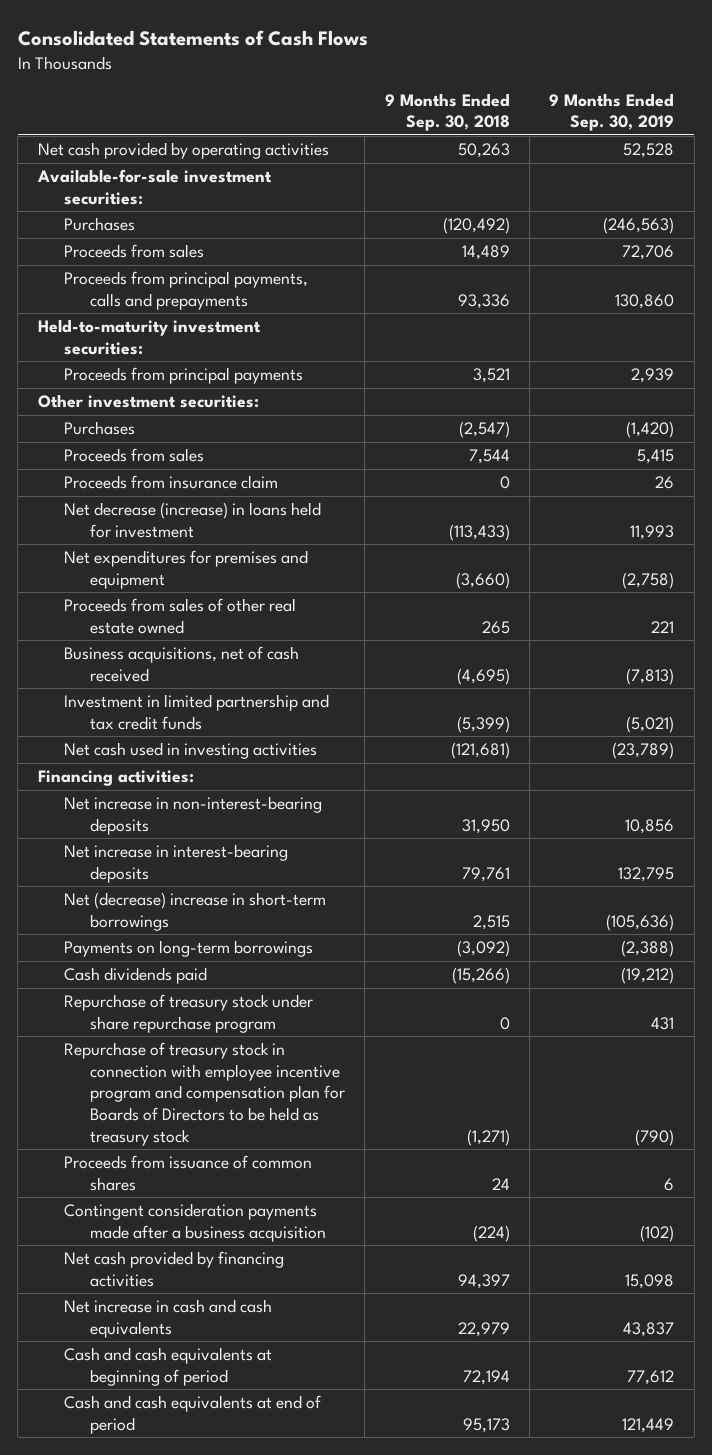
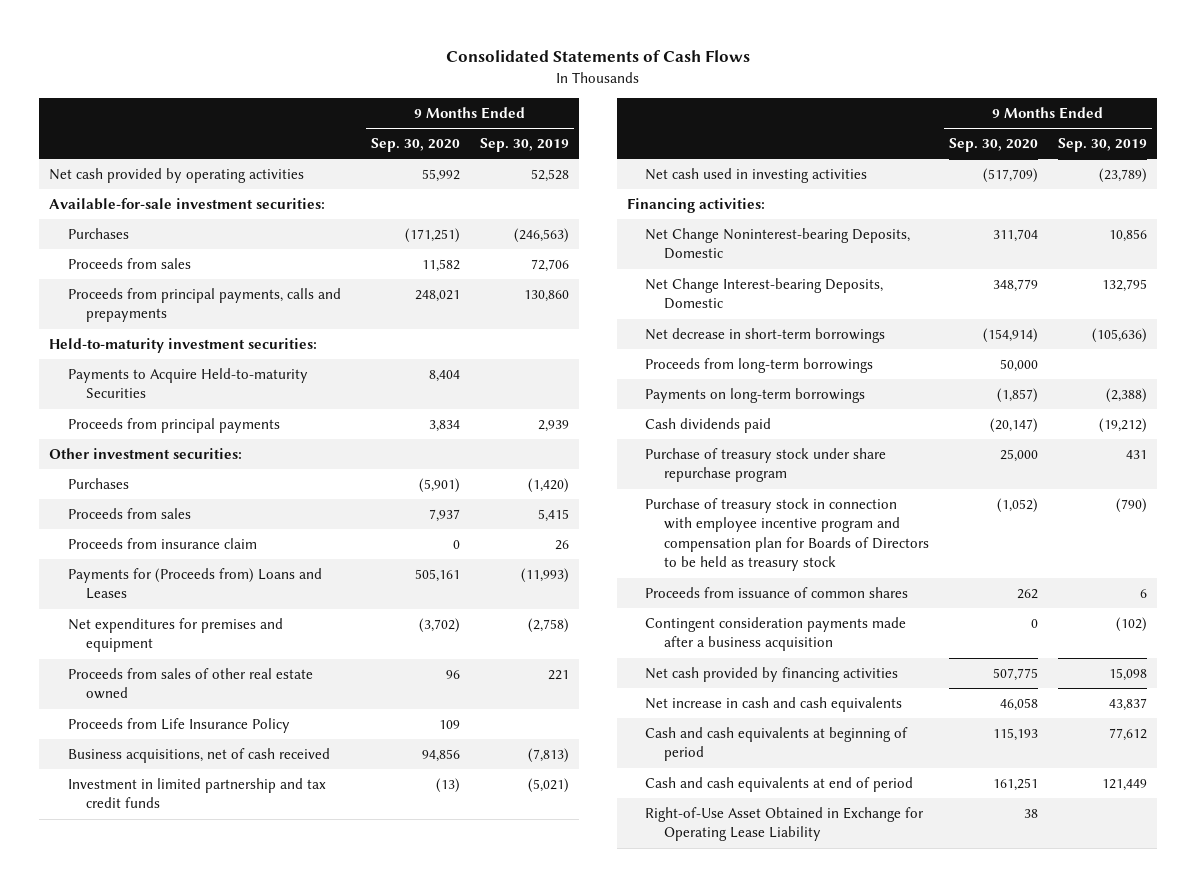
[384,92,510,132] 9 Months Ended Sep. 30, 2018 -> none
none -> [371,138,461,153] Sep. 30, 2020
none -> [67,368,308,399] Payments to Acquire Held-to-maturity Securities
[63,502,321,538] Net decrease (increase) in loans held for investment -> none
none -> [67,568,322,600] Payments for (Proceeds from) Loans and Leases
none -> [67,718,290,734] Proceeds from Life Insurance Policy
[63,796,322,835] Net increase in non-interest-bearing deposits -> [645,228,911,260] Net Change Noninterest-bearing Deposits, Domestic
[63,844,288,883] Net increase in interest-bearing deposits -> [645,278,884,310] Net Change Interest-bearing Deposits, Domestic
[63,892,326,931] Net (decrease) increase in short-term borrowings -> [645,328,886,344] Net decrease in short-term borrowings
none -> [645,358,874,374] Proceeds from long-term borrowings
[63,994,313,1033] Repurchase of treasury stock under share repurchase program -> [645,448,887,483] Purchase of treasury stock under share repurchase program
[63,1042,346,1146] Repurchase of treasury stock in connection with employee incentive program and compensation plan for Boards of Directors to be held as treasury stock -> [645,498,929,572] Purchase of treasury stock in connection with employee incentive program and compensation plan for Boards of Directors to be held as treasury stock
none -> [645,807,925,842] Right-of-Use Asset Obtained in Exchange for Operating Lease Liability

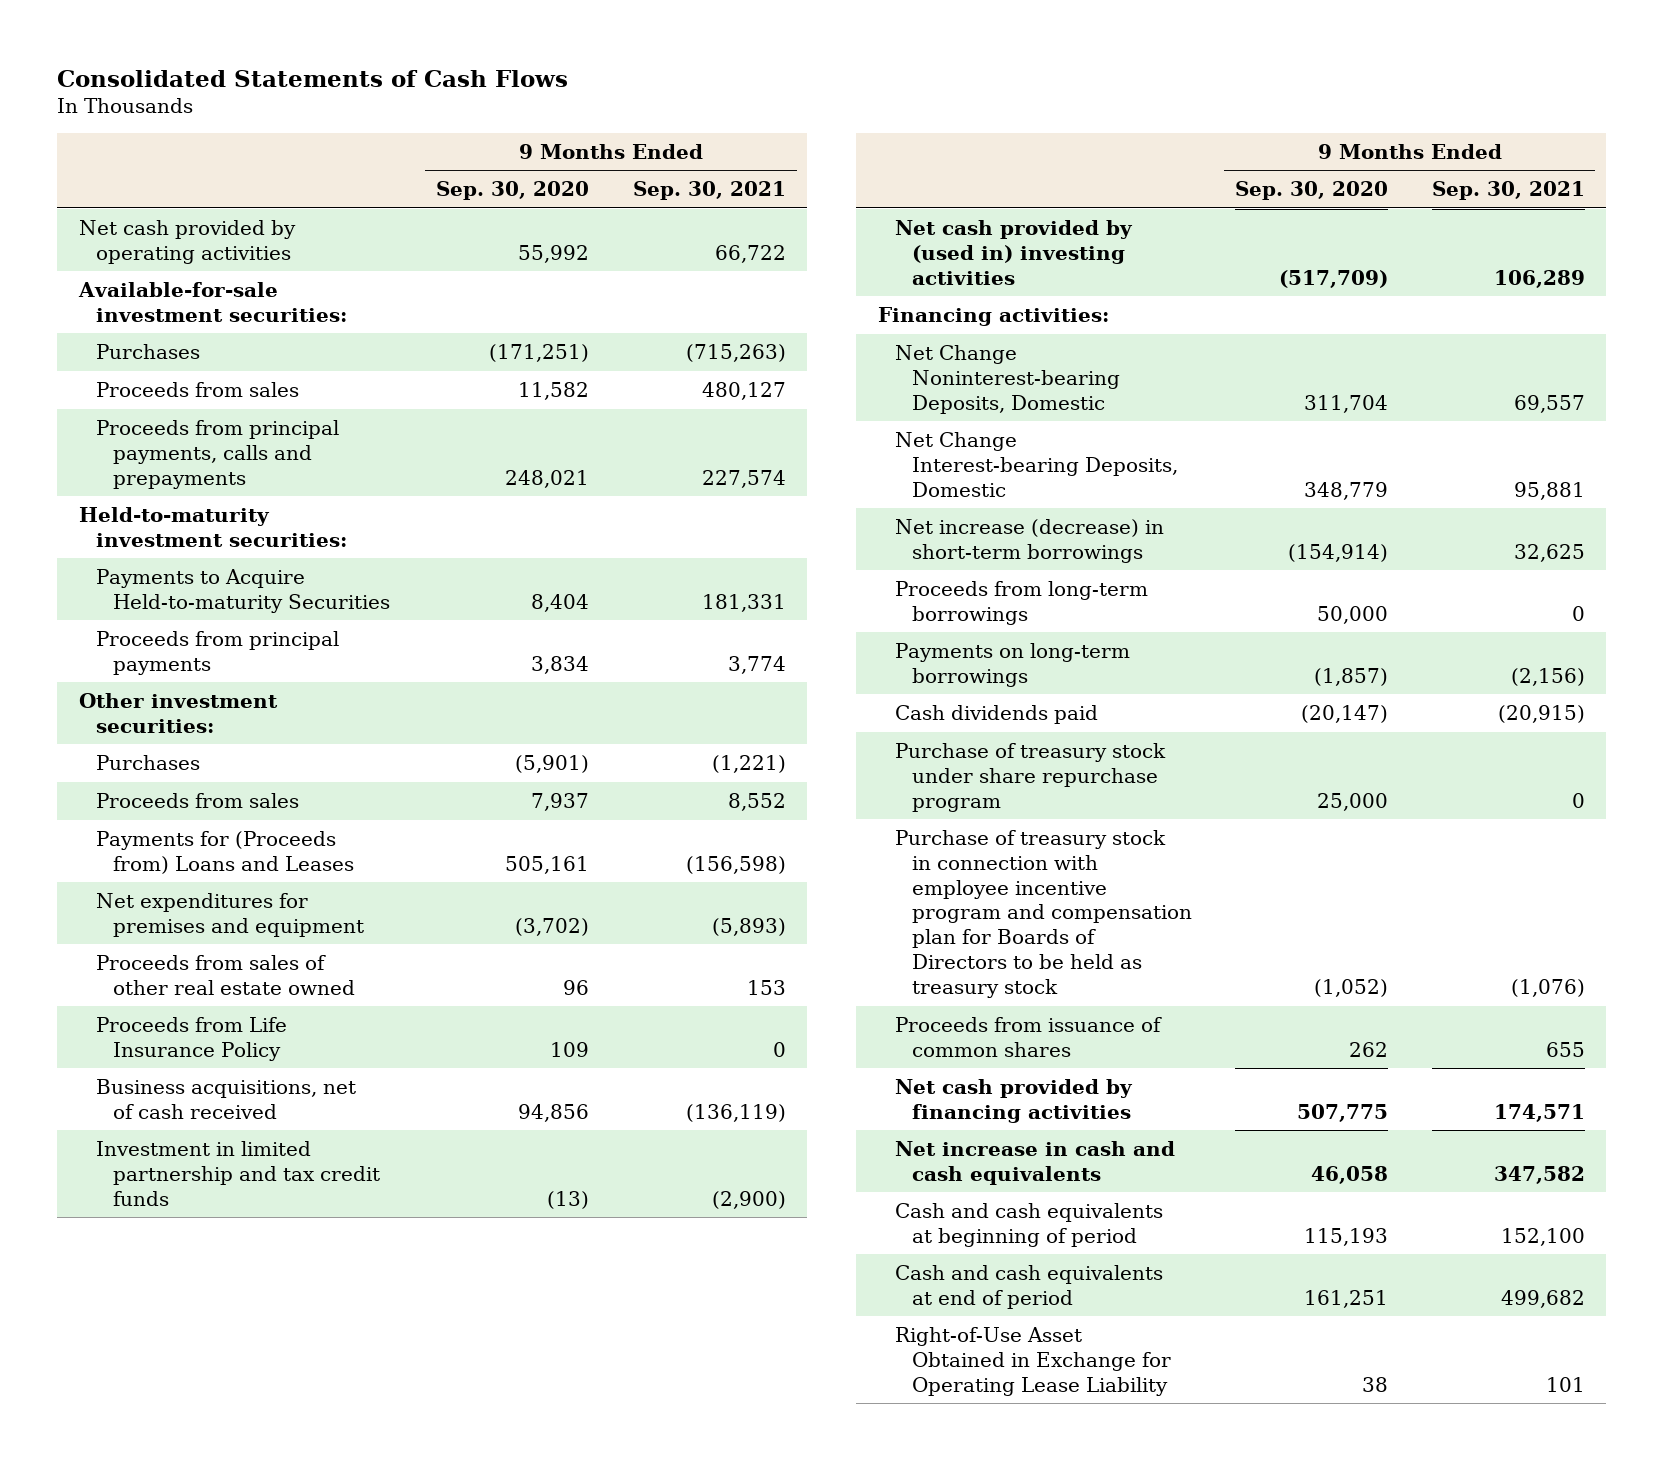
[480,138,570,153] Sep. 30, 2019 -> none
none -> [632,181,786,201] Sep. 30, 2021
[67,538,257,550] Proceeds from insurance claim -> none
[645,168,868,184] Net cash used in investing activities -> [894,219,1133,285] Net cash provided by (used in) investing activities
[645,328,886,344] Net decrease in short-term borrowings -> [894,518,1164,563] Net increase (decrease) in short-term borrowings
[645,617,907,652] Contingent consideration payments made after a business acquisition -> none

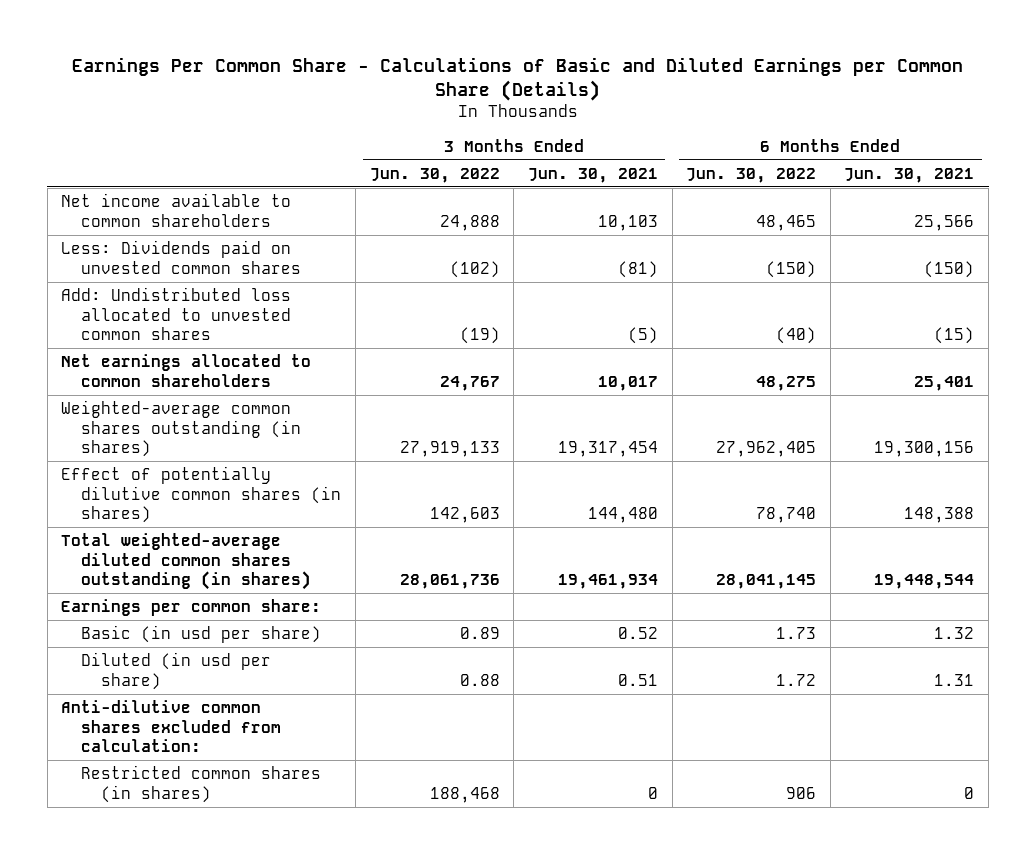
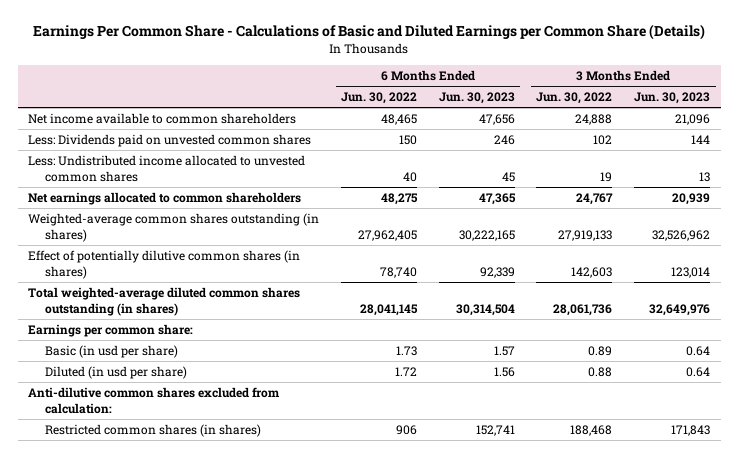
[527,167,658,183] Jun. 30, 2021 -> none
[844,167,975,183] Jun. 30, 2021 -> none
none -> [438,92,515,105] Jun. 30, 2023
none -> [634,92,711,105] Jun. 30, 2023
[449,260,500,278] (102) -> [593,134,613,145] 102
[766,260,817,278] (150) -> [399,134,418,145] 150
[61,286,292,341] Add: Undistributed loss allocated to unvested common shares -> [28,154,306,182] Less: Undistributed income allocated to unvested common shares
[459,327,500,345] (19) -> [600,171,613,182] 19
[776,327,817,345] (40) -> [403,171,418,182] 40

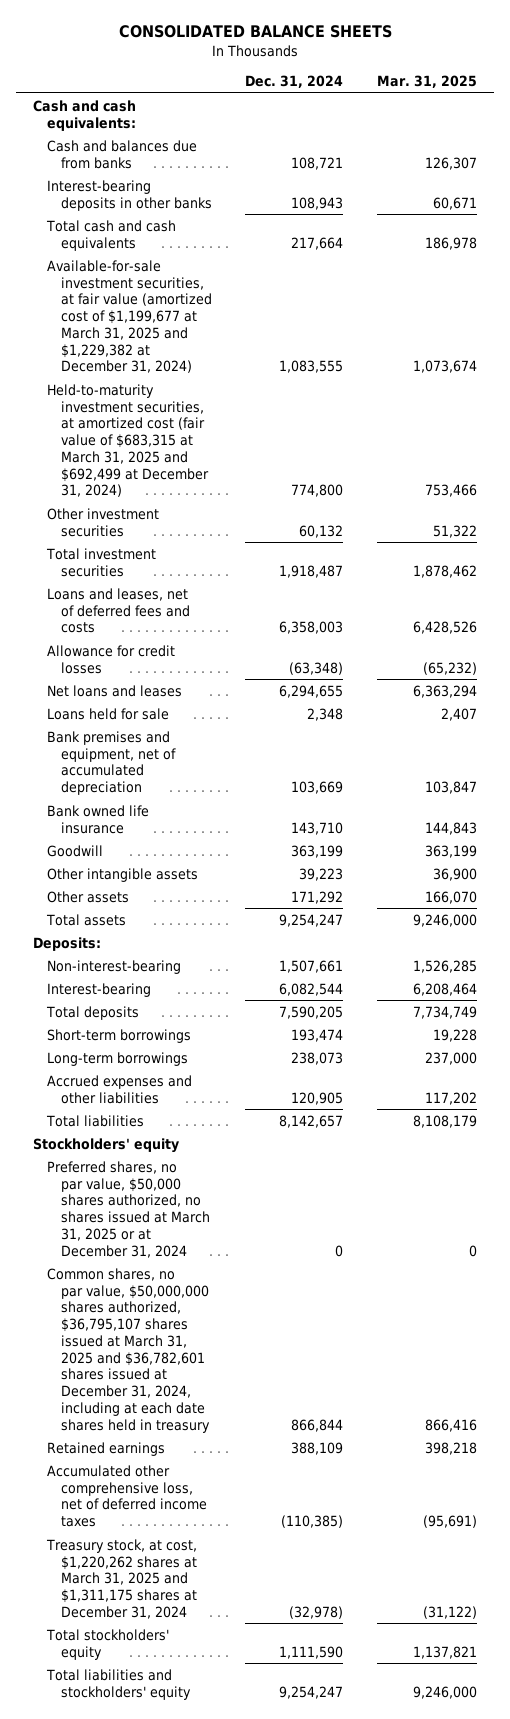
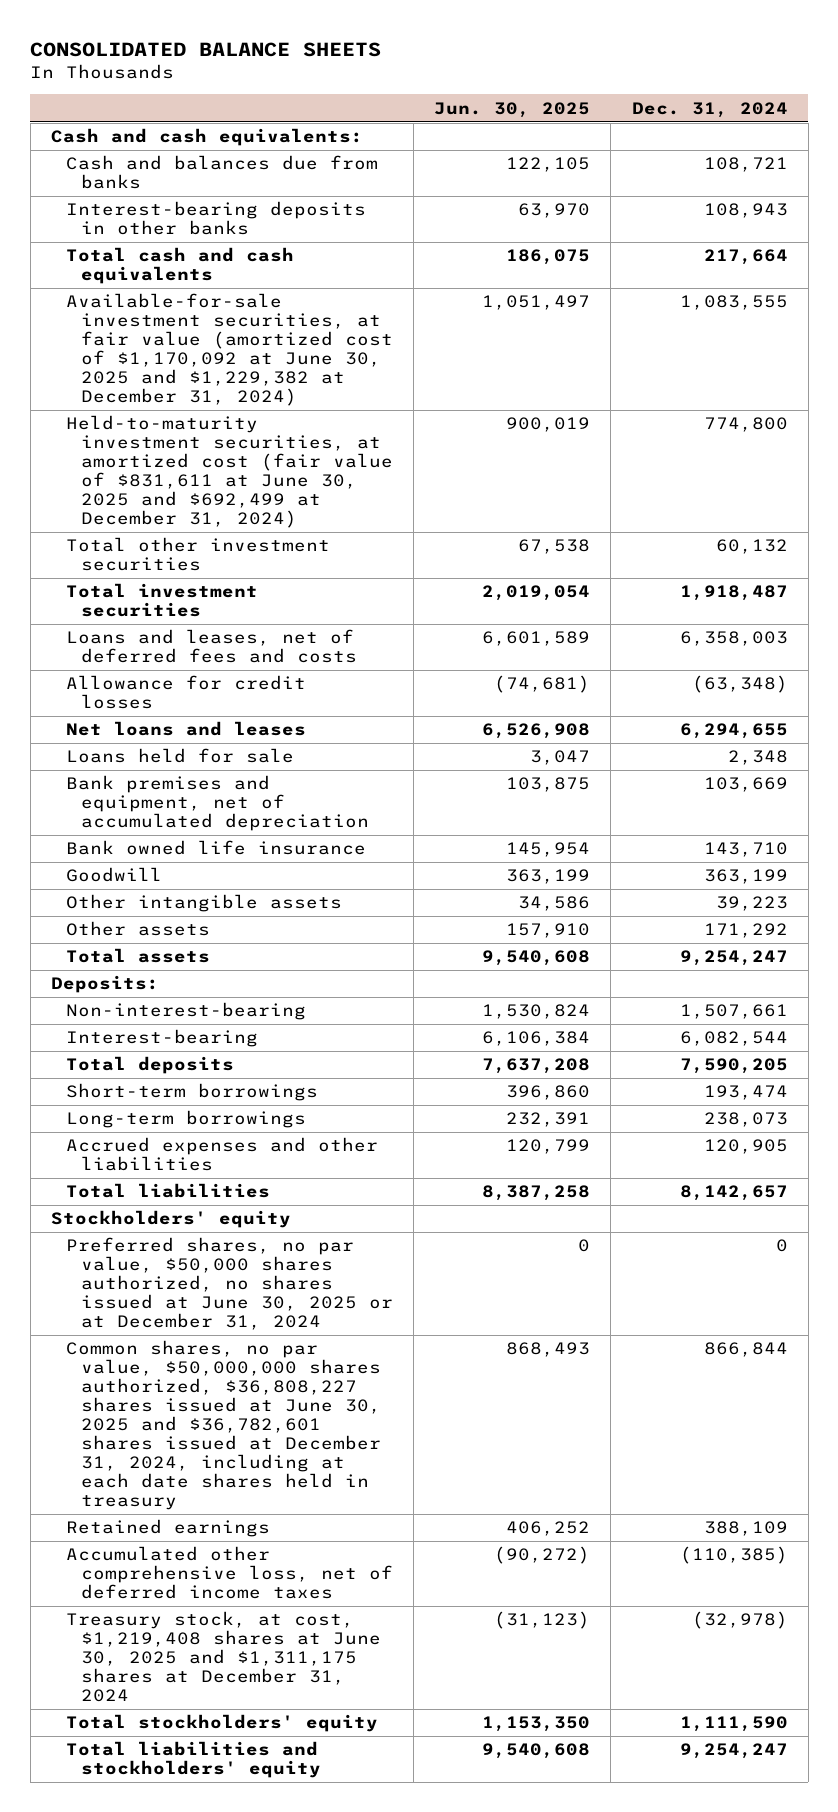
[377,75,478,89] Mar. 31, 2025 -> none
none -> [434,101,591,118] Jun. 30, 2025
[46,259,212,374] Available-for-sale investment securities, at fair value (amortized cost of $1,199,677 at March 31, 2025 and $1,229,382 at December 31, 2024) -> [65,293,393,407] Available-for-sale investment securities, at fair value (amortized cost of $1,170,092 at June 30, 2025 and $1,229,382 at December 31, 2024)
[46,383,209,498] Held-to-maturity investment securities, at amortized cost (fair value of $683,315 at March 31, 2025 and $692,499 at December 31, 2024) -> [65,415,393,529] Held-to-maturity investment securities, at amortized cost (fair value of $831,611 at June 30, 2025 and $692,499 at December 31, 2024)
[46,507,159,537] Other investment securities -> [65,537,330,572] Total other investment securities
[46,1160,210,1258] Preferred shares, no par value, $50,000 shares authorized, no shares issued at March 31, 2025 or at December 31, 2024 -> [65,1237,393,1331] Preferred shares, no par value, $50,000 shares authorized, no shares issued at June 30, 2025 or at December 31, 2024
[46,1267,210,1433] Common shares, no par value, $50,000,000 shares authorized, $36,795,107 shares issued at March 31, 2025 and $36,782,601 shares issued at December 31, 2024, including at each date shares held in treasury -> [65,1340,381,1511] Common shares, no par value, $50,000,000 shares authorized, $36,808,227 shares issued at June 30, 2025 and $36,782,601 shares issued at December 31, 2024, including at each date shares held in treasury
[45,1538,197,1619] Treasury stock, at cost, $1,220,262 shares at March 31, 2025 and $1,311,175 shares at December 31, 2024 -> [65,1611,381,1703] Treasury stock, at cost, $1,219,408 shares at June 30, 2025 and $1,311,175 shares at December 31, 2024

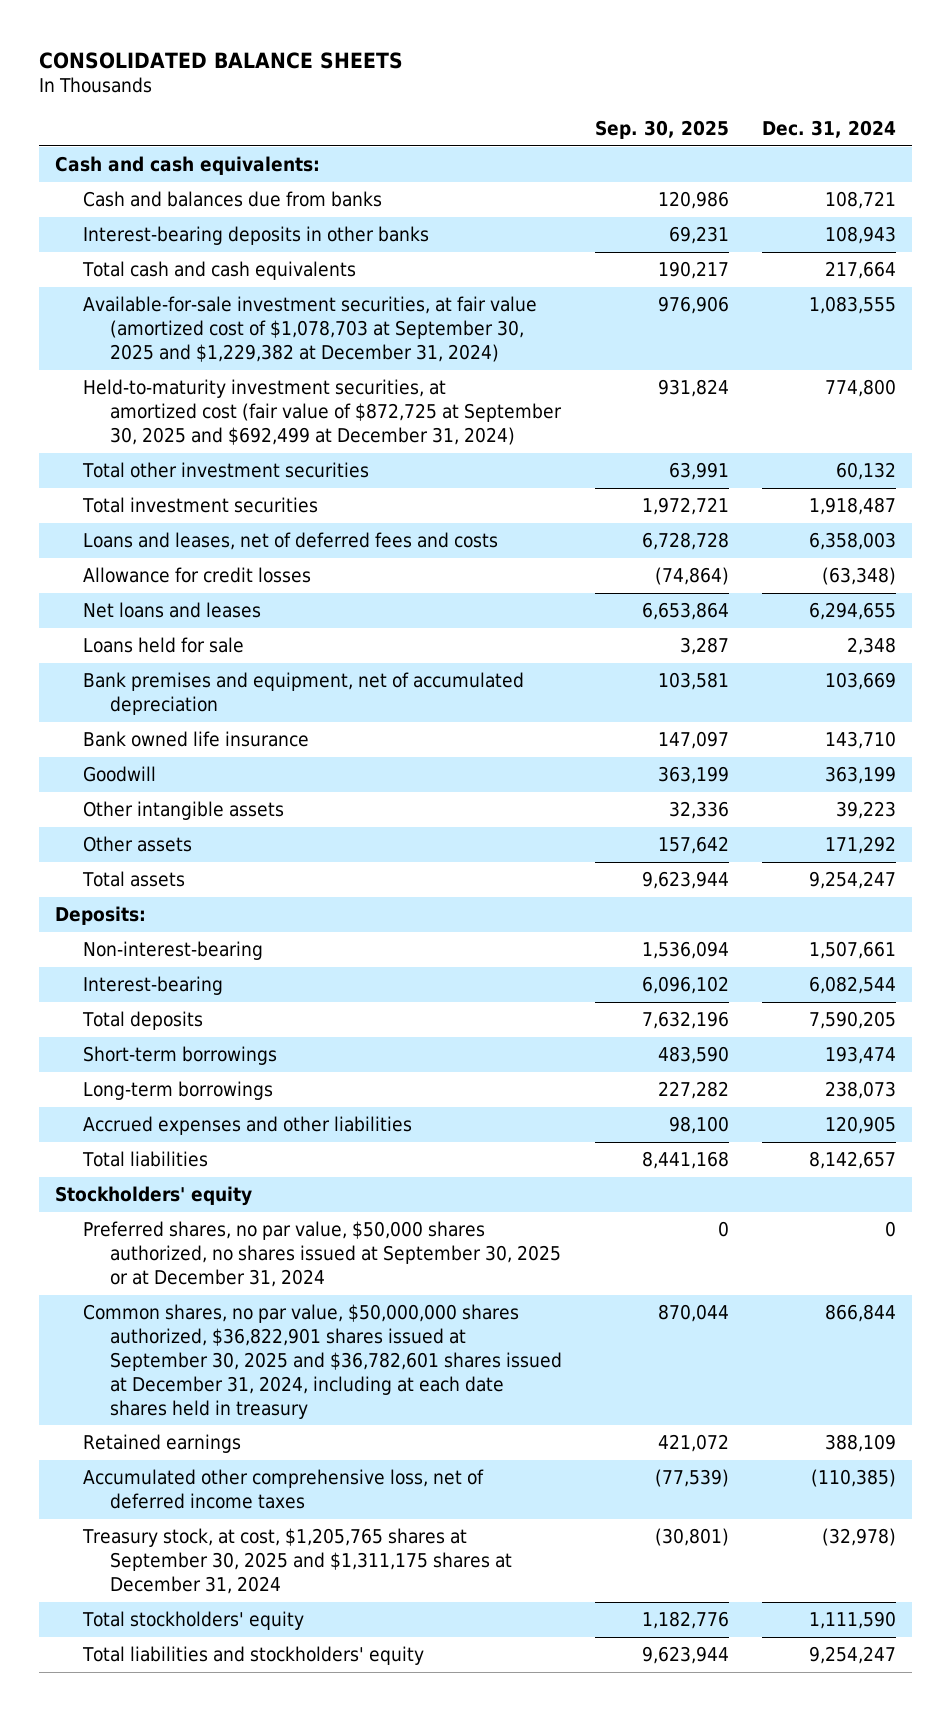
[434,101,591,118] Jun. 30, 2025 -> none
none -> [594,120,729,140] Sep. 30, 2025
[65,293,393,407] Available-for-sale investment securities, at fair value (amortized cost of $1,170,092 at June 30, 2025 and $1,229,382 at December 31, 2024) -> [82,296,537,362] Available-for-sale investment securities, at fair value (amortized cost of $1,078,703 at September 30, 2025 and $1,229,382 at December 31, 2024)
[65,415,393,529] Held-to-maturity investment securities, at amortized cost (fair value of $831,611 at June 30, 2025 and $692,499 at December 31, 2024) -> [82,379,562,445] Held-to-maturity investment securities, at amortized cost (fair value of $872,725 at September 30, 2025 and $692,499 at December 31, 2024)
[65,1237,393,1331] Preferred shares, no par value, $50,000 shares authorized, no shares issued at June 30, 2025 or at December 31, 2024 -> [82,1221,561,1287] Preferred shares, no par value, $50,000 shares authorized, no shares issued at September 30, 2025 or at December 31, 2024
[65,1340,381,1511] Common shares, no par value, $50,000,000 shares authorized, $36,808,227 shares issued at June 30, 2025 and $36,782,601 shares issued at December 31, 2024, including at each date shares held in treasury -> [82,1304,562,1419] Common shares, no par value, $50,000,000 shares authorized, $36,822,901 shares issued at September 30, 2025 and $36,782,601 shares issued at December 31, 2024, including at each date shares held in treasury
[65,1611,381,1703] Treasury stock, at cost, $1,219,408 shares at June 30, 2025 and $1,311,175 shares at December 31, 2024 -> [81,1528,512,1594] Treasury stock, at cost, $1,205,765 shares at September 30, 2025 and $1,311,175 shares at December 31, 2024

